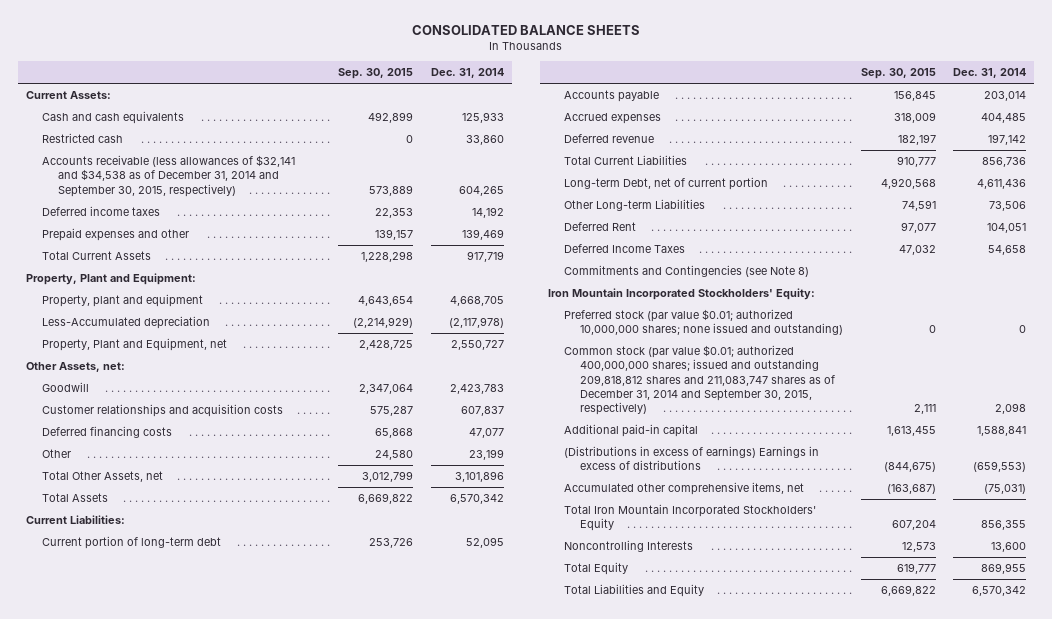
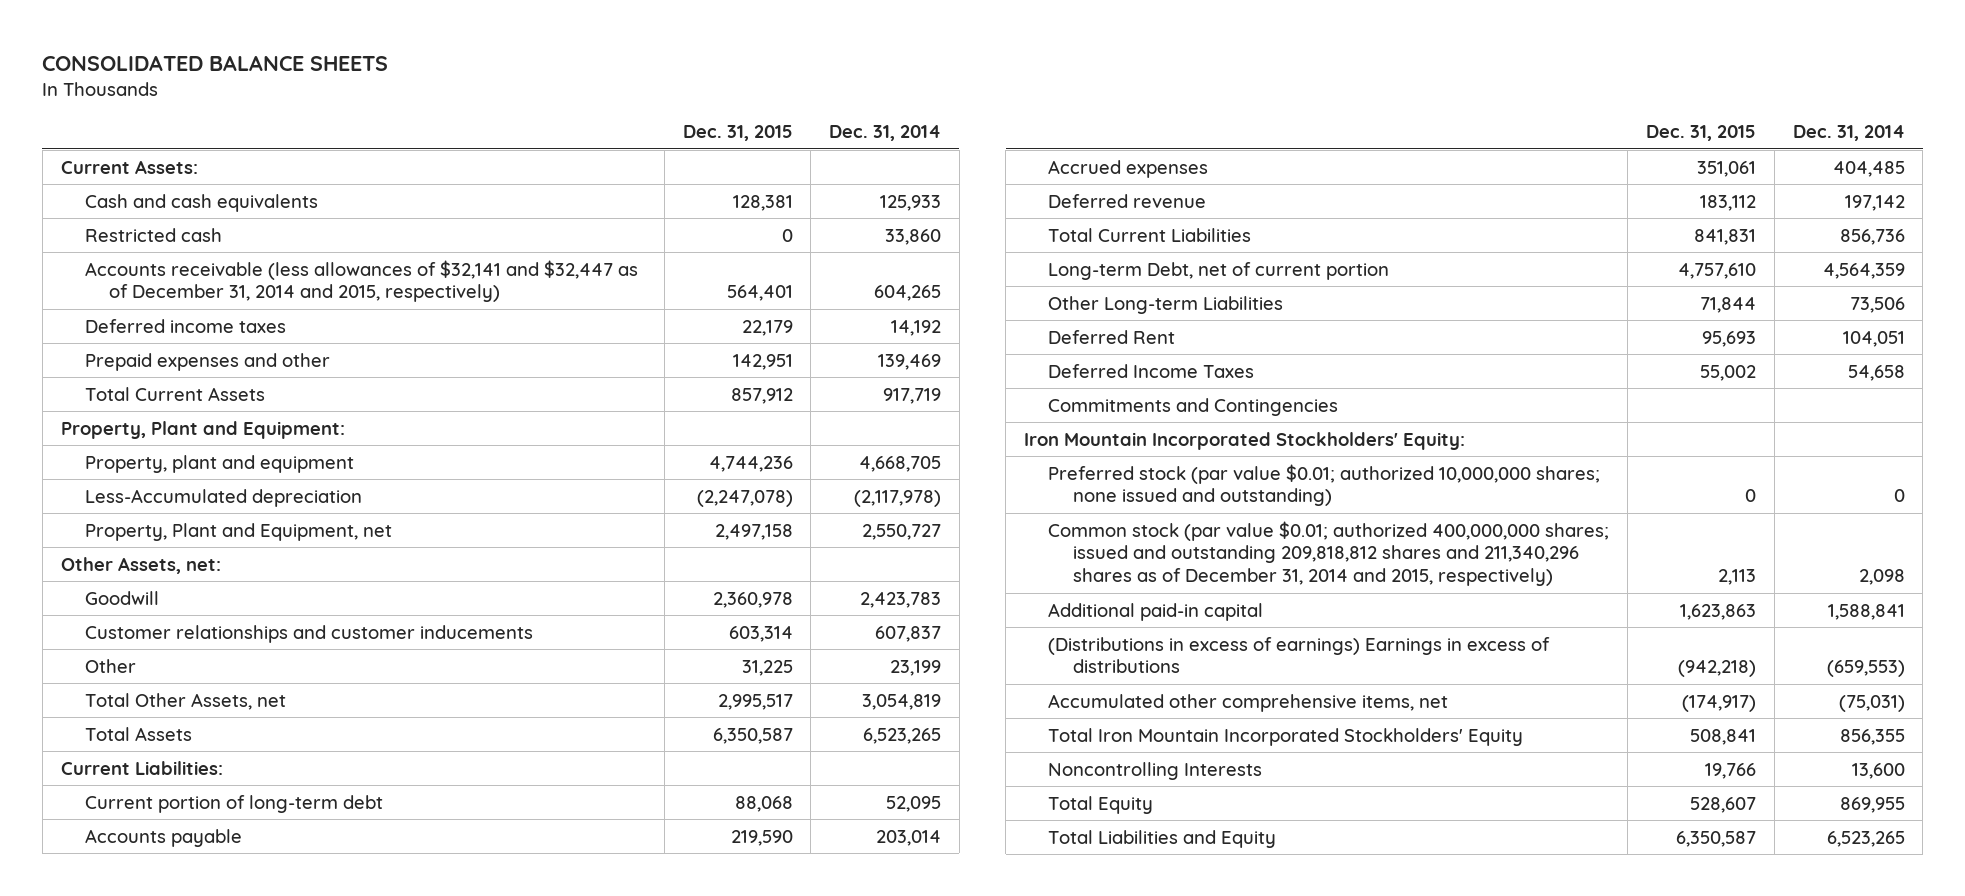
[338,68,414,80] Sep. 30, 2015 -> none
none -> [682,125,793,142] Dec. 31, 2015
[42,154,296,197] Accounts receivable (less allowances of $32,141 and $34,538 as of December 31, 2014 and September 30, 2015, respectively) -> [85,259,639,303] Accounts receivable (less allowances of $32,141 and $32,447 as of December 31, 2014 and 2015, respectively)
[42,425,173,438] Deferred financing costs -> none
[42,403,284,417] Customer relationships and acquisition costs -> [85,624,534,643] Customer relationships and customer inducements
[454,470,504,482] 3,101,896 -> [862,693,942,710] 3,054,819
[449,493,504,504] 6,570,342 -> [863,727,942,744] 6,523,265
[976,178,1026,189] 4,611,436 -> [1822,262,1905,279] 4,564,359
[564,264,810,277] Commitments and Contingencies (see Note 8) -> [1048,397,1339,416] Commitments and Contingencies
[564,344,836,416] Common stock (par value $0.01; authorized 400,000,000 shares; issued and outstanding 209,818,812 shares and 211,083,747 shares as of December 31, 2014 and September 30, 2015, respectively) -> [1048,520,1610,587] Common stock (par value $0.01; authorized 400,000,000 shares; issued and outstanding 209,818,812 shares and 211,340,296 shares as of December 31, 2014 and 2015, respectively)
[971,585,1026,596] 6,570,342 -> [1826,830,1905,847] 6,523,265

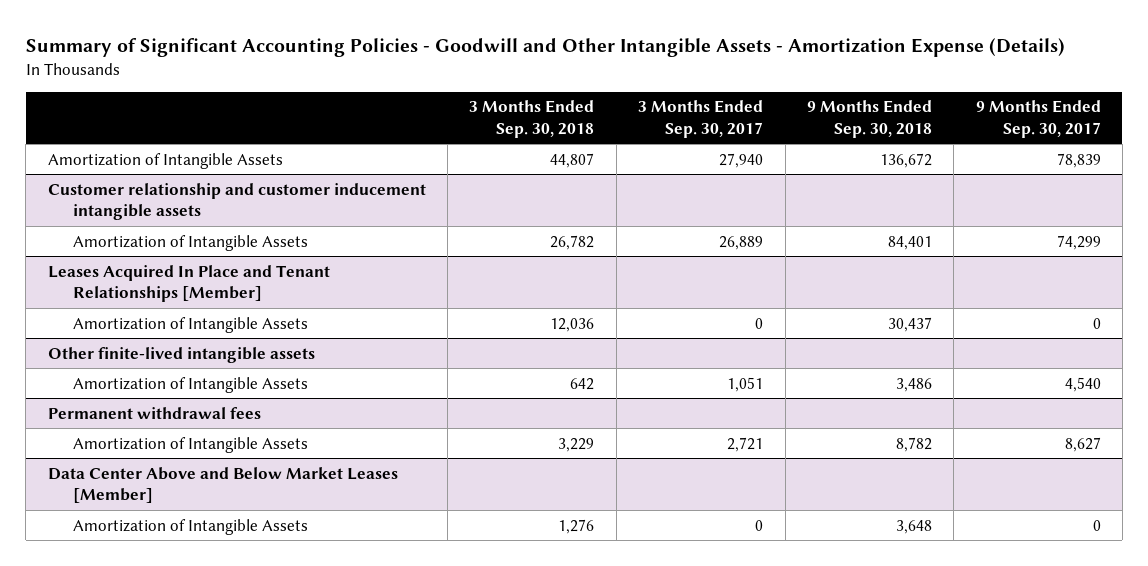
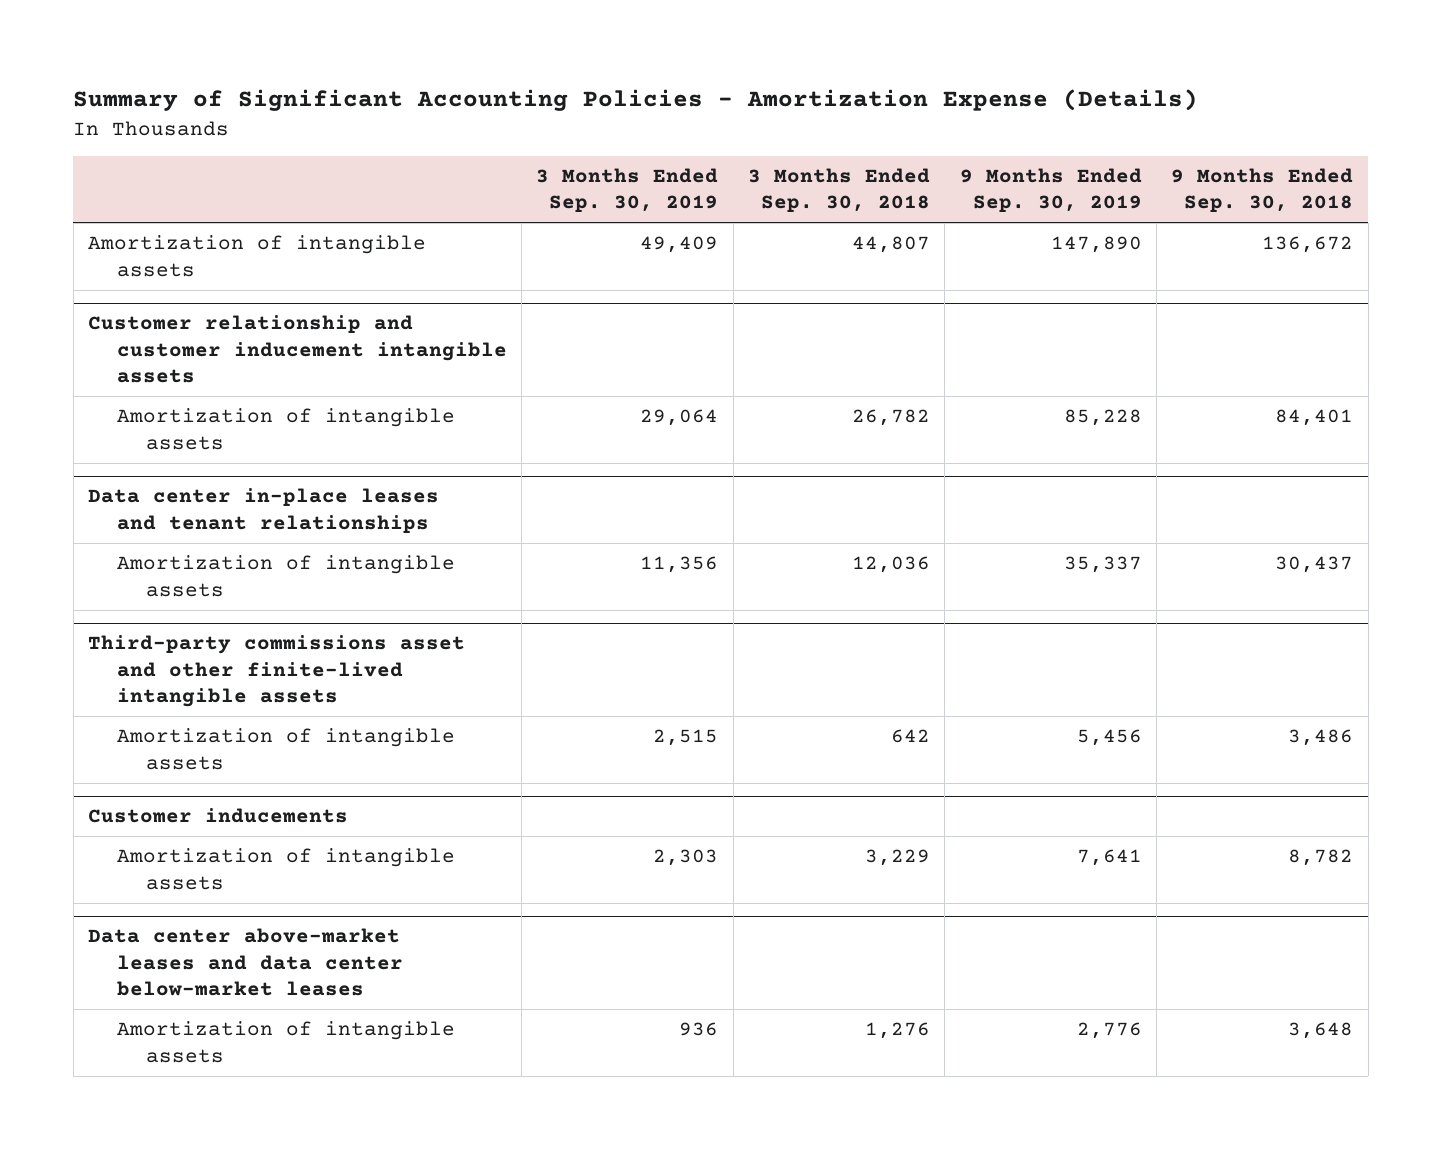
[25,38,1065,58] Summary of Significant Accounting Policies - Goodwill and Other Intangible Assets - Amortization Expense (Details) -> [73,89,1199,112] Summary of Significant Accounting Policies - Amortization Expense (Details)
[638,100,764,138] 3 Months Ended Sep. 30, 2017 -> none
[975,100,1101,138] 9 Months Ended Sep. 30, 2017 -> none
none -> [536,167,719,213] 3 Months Ended Sep. 30, 2019
none -> [959,167,1142,213] 9 Months Ended Sep. 30, 2019
[47,152,283,169] Amortization of Intangible Assets -> [88,235,427,277] Amortization of intangible assets
[72,234,308,251] Amortization of Intangible Assets -> [116,408,455,450] Amortization of intangible assets
[47,264,330,302] Leases Acquired In Place and Tenant Relationships [Member] -> [88,488,440,533] Data center in-place leases and tenant relationships
[72,316,308,333] Amortization of Intangible Assets -> [116,555,455,597] Amortization of intangible assets
[47,346,315,363] Other finite-lived intangible assets -> [88,635,466,708] Third-party commissions asset and other finite-lived intangible assets
[72,376,308,393] Amortization of Intangible Assets -> [116,728,455,770] Amortization of intangible assets
[47,406,261,419] Permanent withdrawal fees -> [88,808,349,824] Customer inducements
[72,436,308,453] Amortization of Intangible Assets -> [116,848,455,890] Amortization of intangible assets
[47,466,398,503] Data Center Above and Below Market Leases [Member] -> [88,928,403,997] Data center above-market leases and data center below-market leases
[72,518,308,535] Amortization of Intangible Assets -> [116,1021,455,1063] Amortization of intangible assets

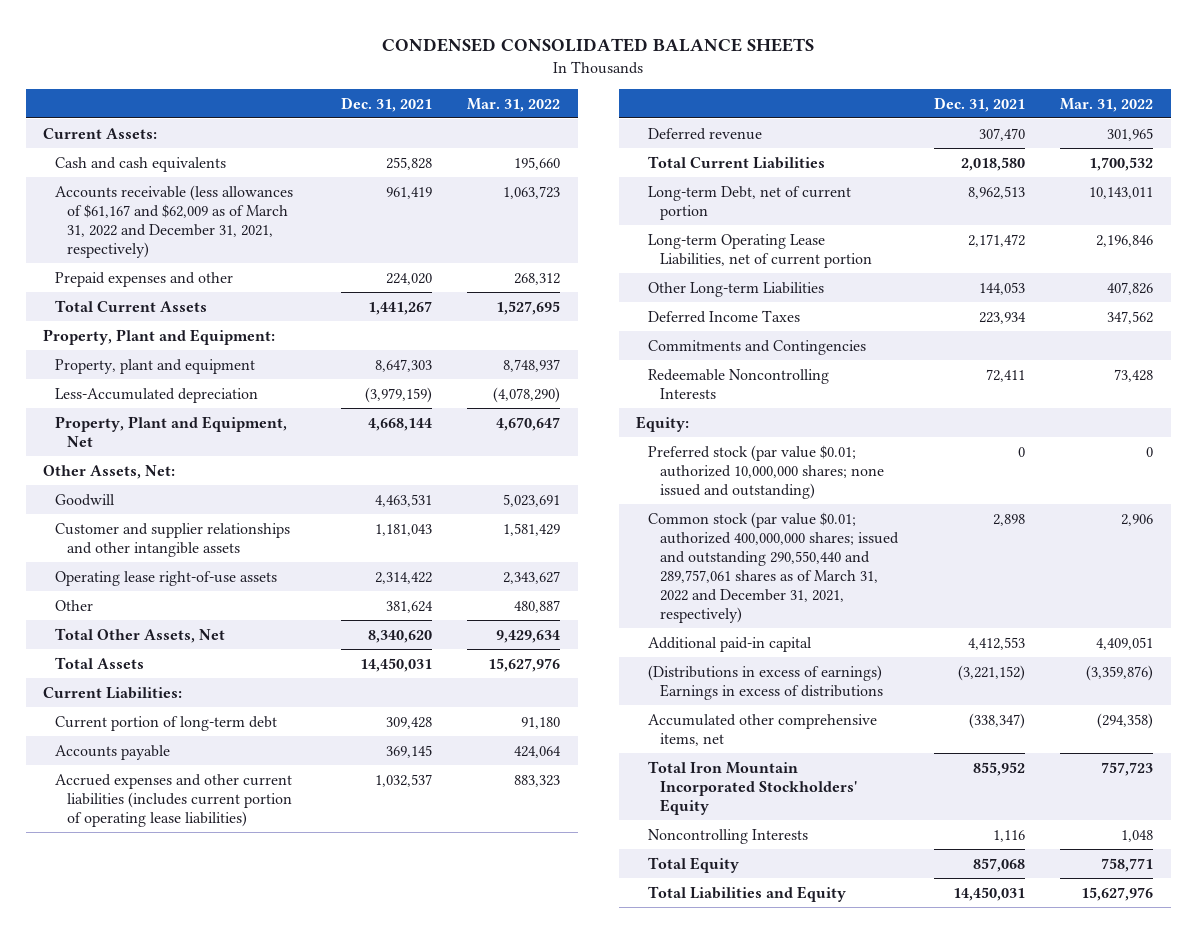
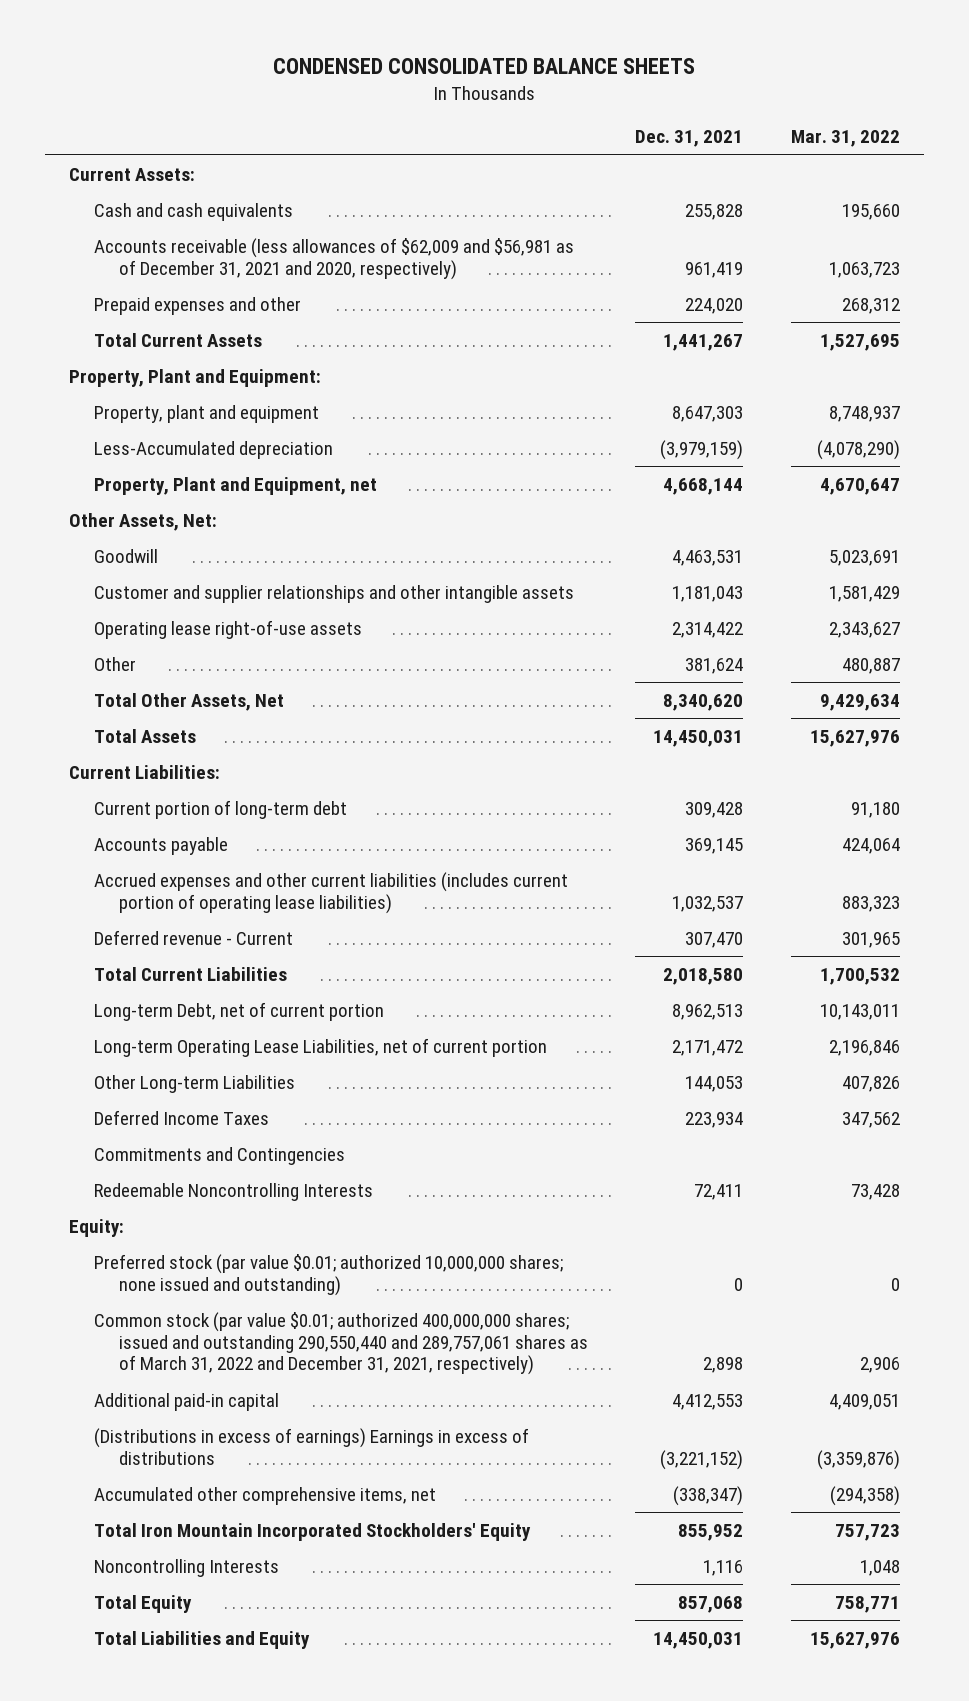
[55,184,294,258] Accounts receivable (less allowances of $61,167 and $62,009 as of March 31, 2022 and December 31, 2021, respectively) -> [93,237,574,280] Accounts receivable (less allowances of $62,009 and $56,981 as of December 31, 2021 and 2020, respectively)
[55,415,288,447] Property, Plant and Equipment, Net -> [93,476,377,495] Property, Plant and Equipment, net
[648,127,763,140] Deferred revenue -> [93,929,293,945] Deferred revenue - Current

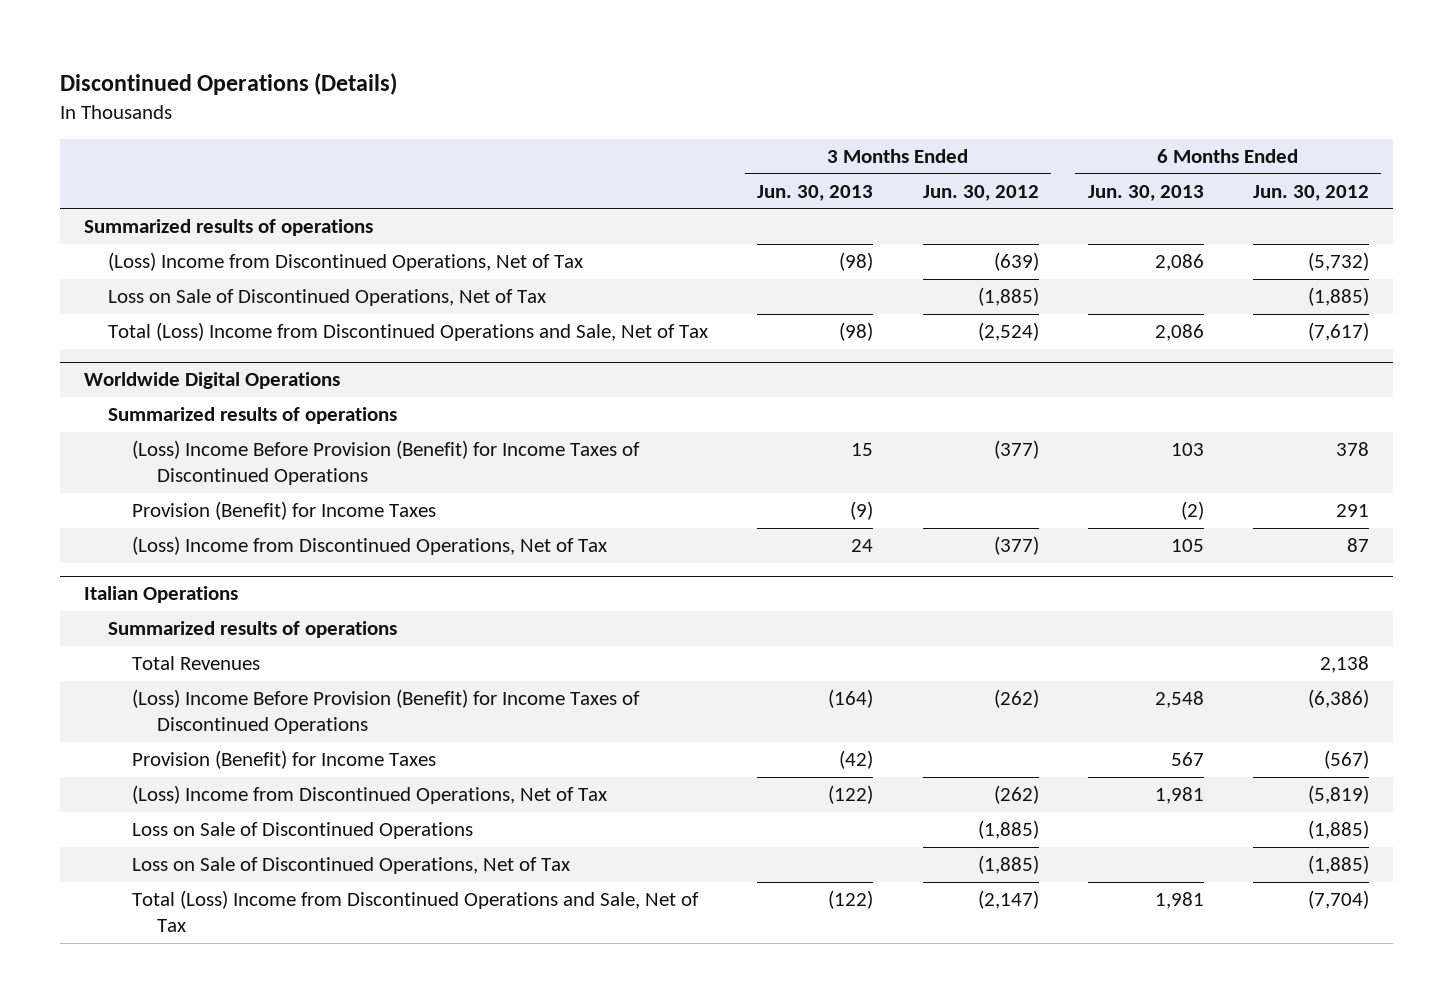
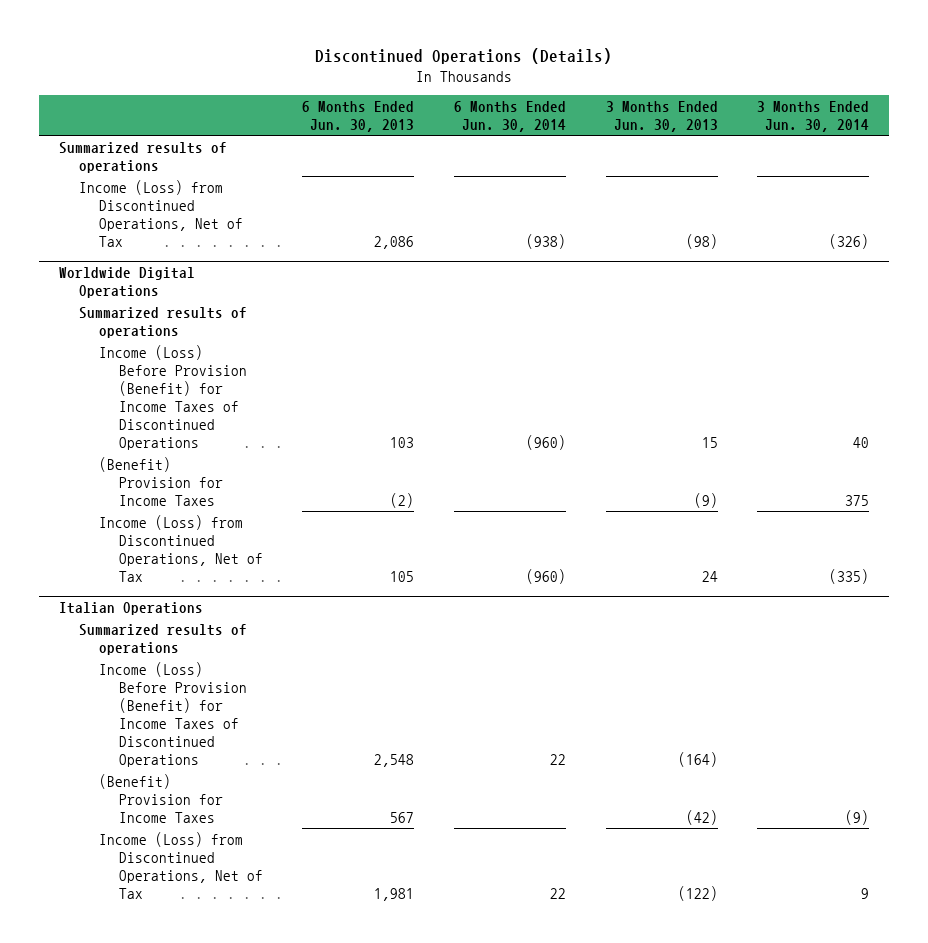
[922,184,1039,201] Jun. 30, 2012 -> none
[1252,184,1369,201] Jun. 30, 2012 -> none
none -> [454,100,567,132] 6 Months Ended Jun. 30, 2014
none -> [757,100,870,132] 3 Months Ended Jun. 30, 2014
[108,288,547,306] Loss on Sale of Discontinued Operations, Net of Tax -> none
[108,321,709,341] Total (Loss) Income from Discontinued Operations and Sale, Net of Tax -> none
[108,251,584,271] (Loss) Income from Discontinued Operations, Net of Tax -> [78,179,243,247] Income (Loss) from Discontinued Operations, Net of Tax
[132,439,641,486] (Loss) Income Before Provision (Benefit) for Income Taxes of Discontinued Operations -> [98,344,247,450] Income (Loss) Before Provision (Benefit) for Income Taxes of Discontinued Operations
[132,500,437,520] Provision (Benefit) for Income Taxes -> [98,456,223,506] (Benefit) Provision for Income Taxes
[132,535,608,555] (Loss) Income from Discontinued Operations, Net of Tax -> [98,514,263,582] Income (Loss) from Discontinued Operations, Net of Tax
[132,655,261,670] Total Revenues -> none
[132,821,474,839] Loss on Sale of Discontinued Operations -> none
[132,856,571,874] Loss on Sale of Discontinued Operations, Net of Tax -> none
[132,889,700,933] Total (Loss) Income from Discontinued Operations and Sale, Net of Tax -> none
[132,688,641,735] (Loss) Income Before Provision (Benefit) for Income Taxes of Discontinued Operations -> [98,661,247,767] Income (Loss) Before Provision (Benefit) for Income Taxes of Discontinued Operations
[132,749,437,769] Provision (Benefit) for Income Taxes -> [98,773,223,823] (Benefit) Provision for Income Taxes
[132,784,608,804] (Loss) Income from Discontinued Operations, Net of Tax -> [98,831,263,899] Income (Loss) from Discontinued Operations, Net of Tax

